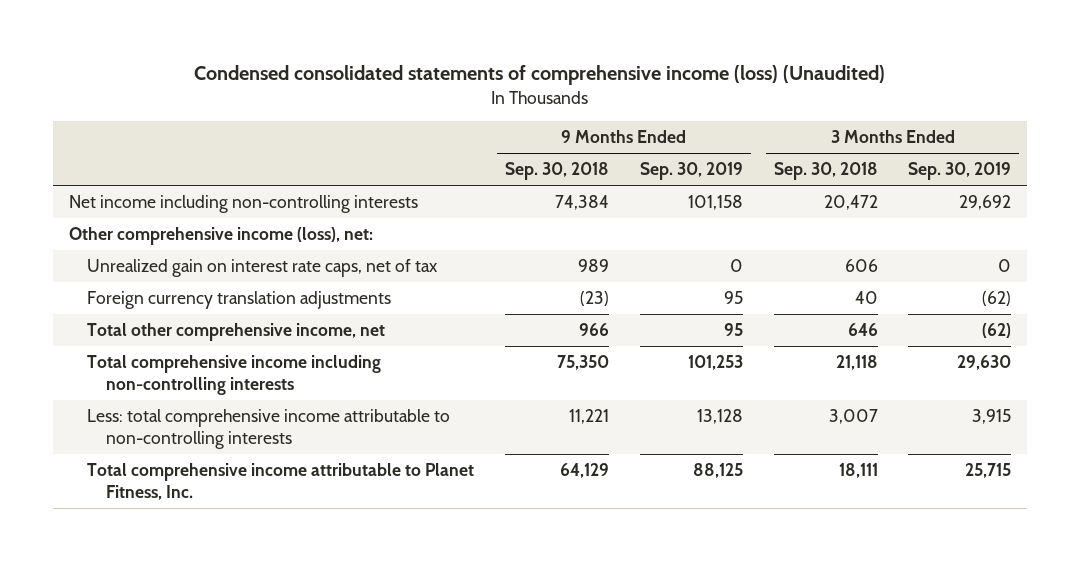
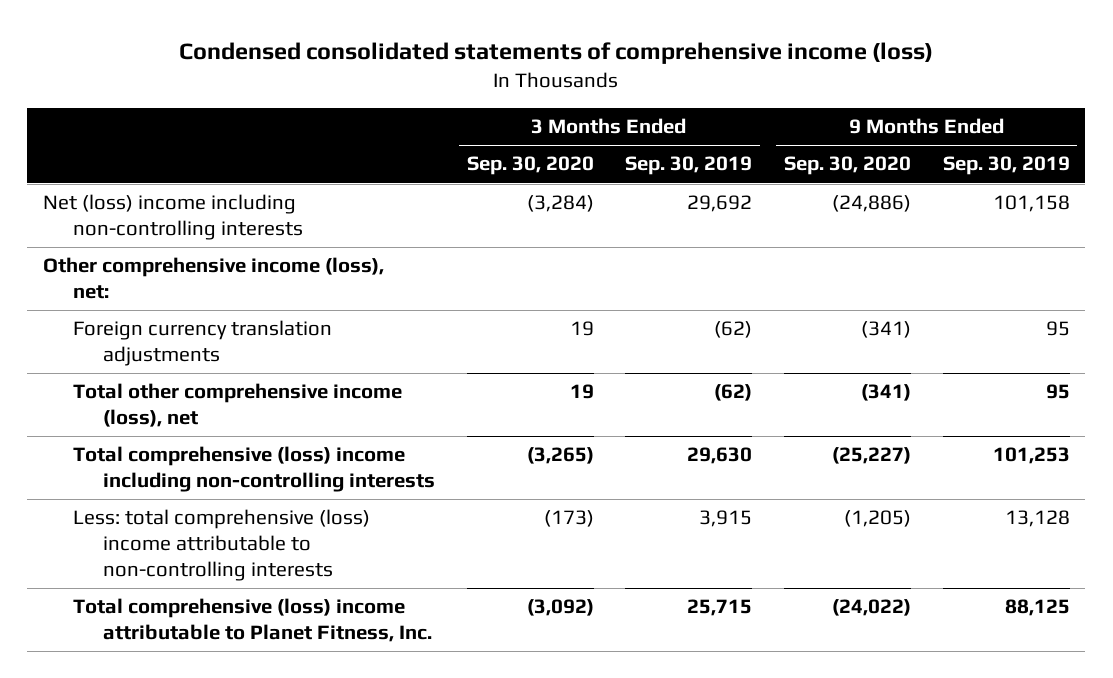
[193,65,885,86] Condensed consolidated statements of comprehensive income (loss) (Unaudited) -> [179,42,934,65] Condensed consolidated statements of comprehensive income (loss)
[505,162,610,181] Sep. 30, 2018 -> none
[773,162,878,181] Sep. 30, 2018 -> none
none -> [466,156,594,176] Sep. 30, 2020
none -> [783,156,911,176] Sep. 30, 2020
[68,195,418,214] Net income including non-controlling interests -> [43,194,304,241] Net (loss) income including non-controlling interests
[87,259,439,278] Unrealized gain on interest rate caps, net of tax -> none
[87,323,386,342] Total other comprehensive income, net -> [73,383,403,428] Total other comprehensive income (loss), net
[87,355,382,395] Total comprehensive income including non-controlling interests -> [73,446,435,493] Total comprehensive (loss) income including non-controlling interests
[87,409,451,449] Less: total comprehensive income attributable to non-controlling interests -> [73,509,371,581] Less: total comprehensive (loss) income attributable to non-controlling interests
[87,463,475,500] Total comprehensive income attributable to Planet Fitness, Inc. -> [73,598,432,643] Total comprehensive (loss) income attributable to Planet Fitness, Inc.

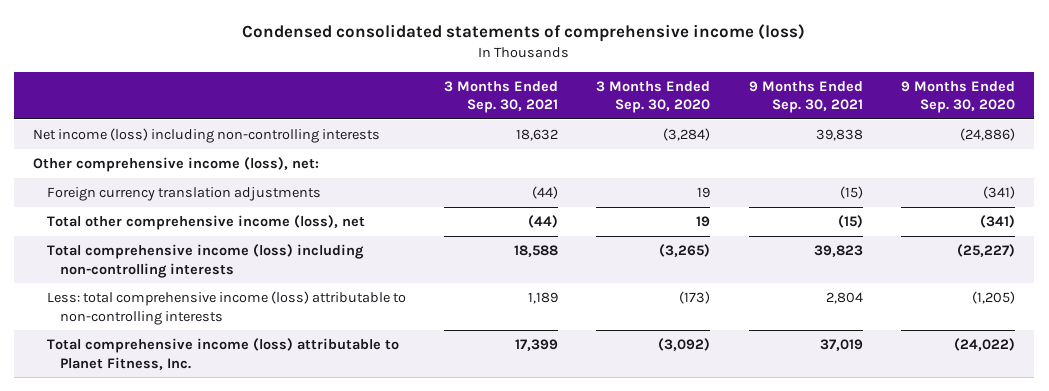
[625,156,753,176] Sep. 30, 2019 -> none
[942,156,1070,176] Sep. 30, 2019 -> none
none -> [444,80,559,114] 3 Months Ended Sep. 30, 2021
none -> [748,80,863,114] 9 Months Ended Sep. 30, 2021
[43,194,304,241] Net (loss) income including non-controlling interests -> [33,128,381,144] Net income (loss) including non-controlling interests
[73,446,435,493] Total comprehensive (loss) income including non-controlling interests -> [46,244,364,278] Total comprehensive income (loss) including non-controlling interests
[73,509,371,581] Less: total comprehensive (loss) income attributable to non-controlling interests -> [46,291,406,325] Less: total comprehensive income (loss) attributable to non-controlling interests
[73,598,432,643] Total comprehensive (loss) income attributable to Planet Fitness, Inc. -> [46,338,399,370] Total comprehensive income (loss) attributable to Planet Fitness, Inc.

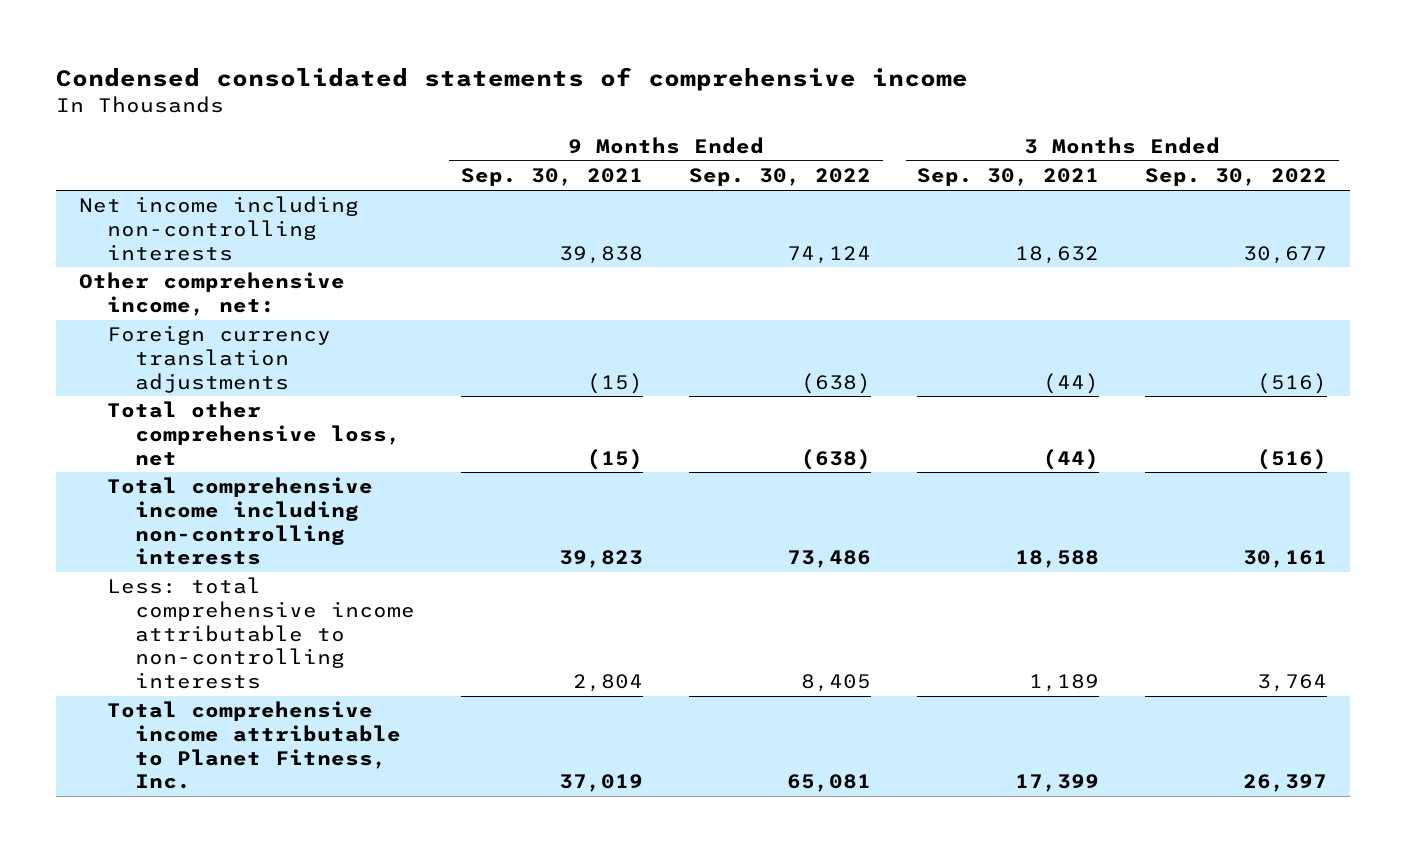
[242,24,806,43] Condensed consolidated statements of comprehensive income (loss) -> [55,67,968,92] Condensed consolidated statements of comprehensive income
[596,80,711,114] 3 Months Ended Sep. 30, 2020 -> none
[901,80,1016,114] 9 Months Ended Sep. 30, 2020 -> none
none -> [689,168,872,187] Sep. 30, 2022
none -> [1145,168,1328,187] Sep. 30, 2022
[33,128,381,144] Net income (loss) including non-controlling interests -> [79,196,360,261] Net income including non-controlling interests
[33,157,320,173] Other comprehensive income (loss), net: -> [79,272,346,317] Other comprehensive income, net:
[46,215,365,231] Total other comprehensive income (loss), net -> [106,401,401,466] Total other comprehensive loss, net
[46,244,364,278] Total comprehensive income (loss) including non-controlling interests -> [106,477,373,566] Total comprehensive income including non-controlling interests
[46,291,406,325] Less: total comprehensive income (loss) attributable to non-controlling interests -> [106,577,415,689] Less: total comprehensive income attributable to non-controlling interests
[46,338,399,370] Total comprehensive income (loss) attributable to Planet Fitness, Inc. -> [106,701,401,790] Total comprehensive income attributable to Planet Fitness, Inc.

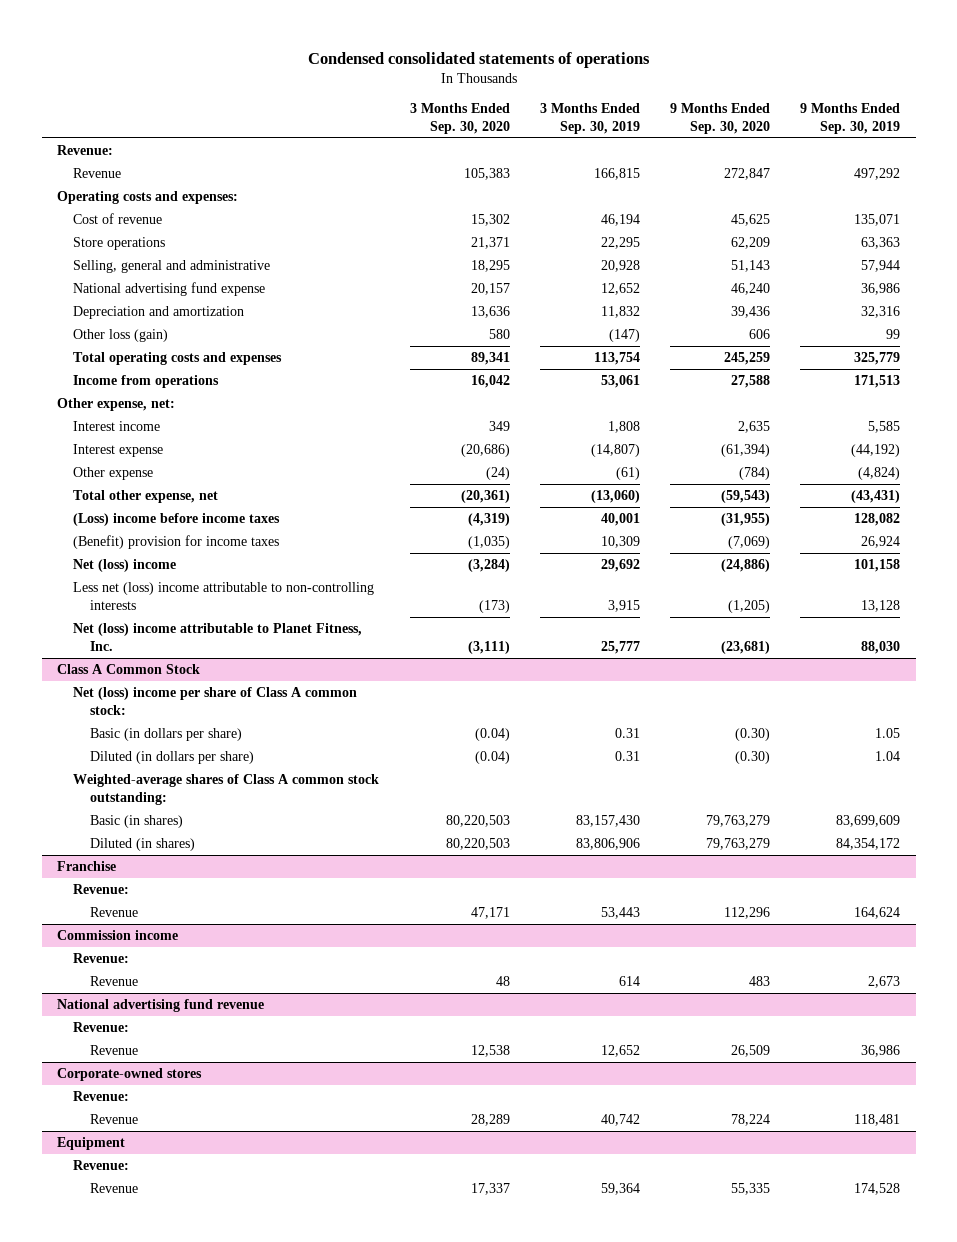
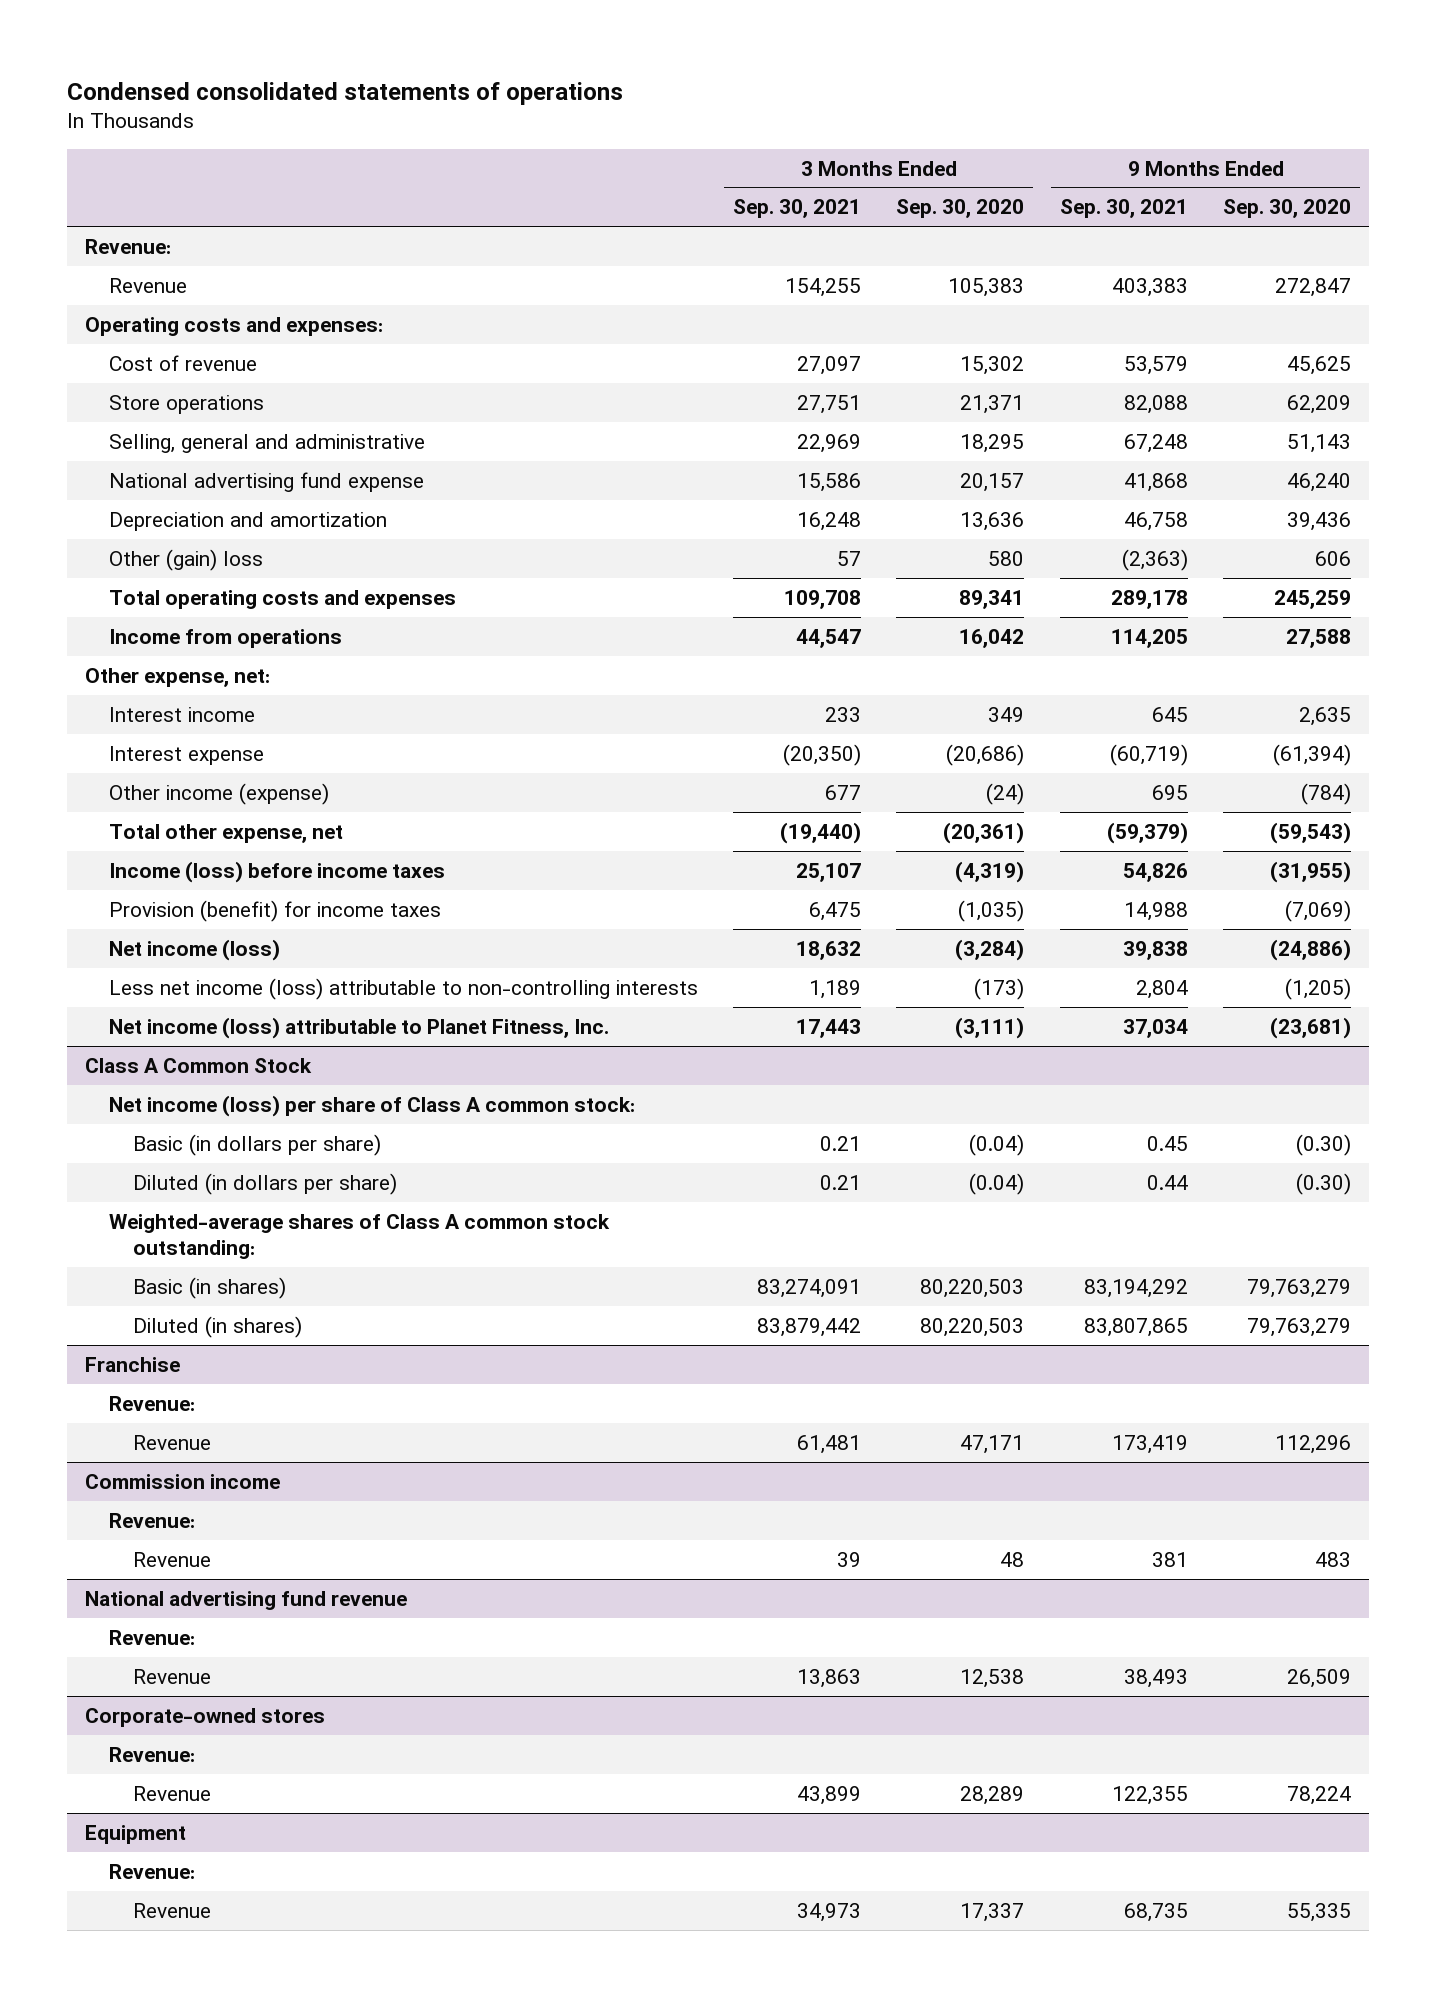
[539,103,640,135] 3 Months Ended Sep. 30, 2019 -> none
[800,103,901,135] 9 Months Ended Sep. 30, 2019 -> none
none -> [733,199,862,219] Sep. 30, 2021
none -> [1059,199,1188,219] Sep. 30, 2021
[73,328,169,342] Other loss (gain) -> [108,548,263,571] Other (gain) loss
[73,466,154,480] Other expense -> [108,782,329,805] Other income (expense)
[73,512,281,526] (Loss) income before income taxes -> [108,860,445,883] Income (loss) before income taxes
[73,534,280,549] (Benefit) provision for income taxes -> [108,899,441,922] Provision (benefit) for income taxes
[73,558,177,572] Net (loss) income -> [108,938,280,961] Net income (loss)
[73,581,375,610] Less net (loss) income attributable to non-controlling interests -> [108,977,698,1000] Less net income (loss) attributable to non-controlling interests
[73,622,363,651] Net (loss) income attributable to Planet Fitness, Inc. -> [108,1016,609,1039] Net income (loss) attributable to Planet Fitness, Inc.
[73,686,358,715] Net (loss) income per share of Class A common stock: -> [108,1094,635,1117] Net income (loss) per share of Class A common stock:

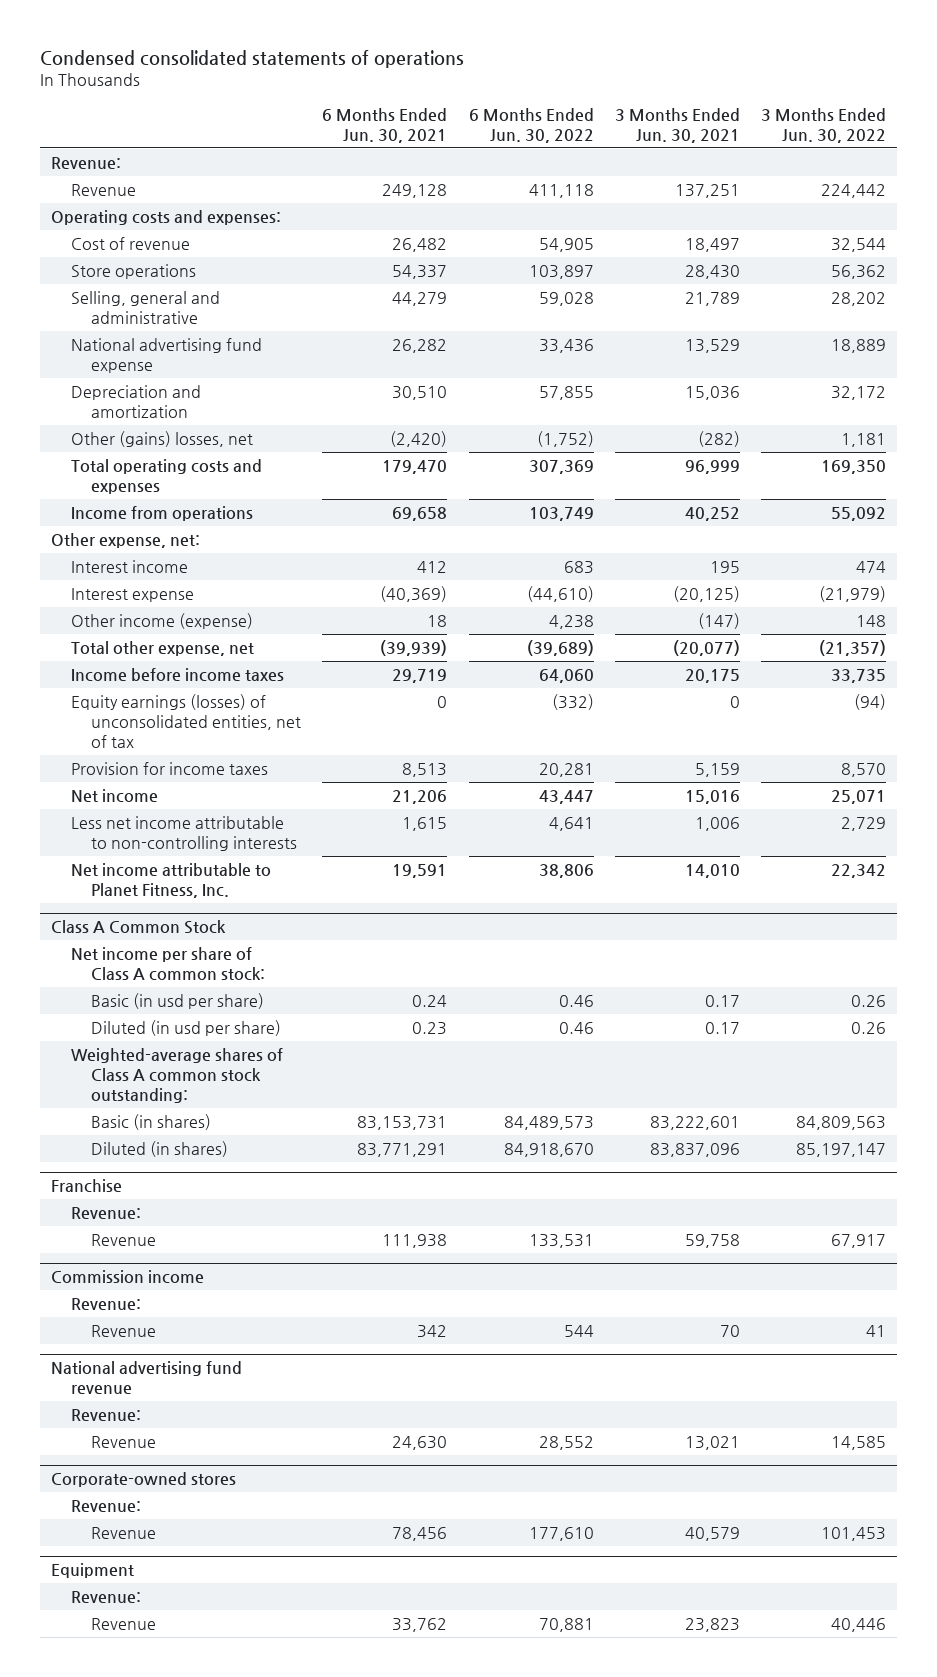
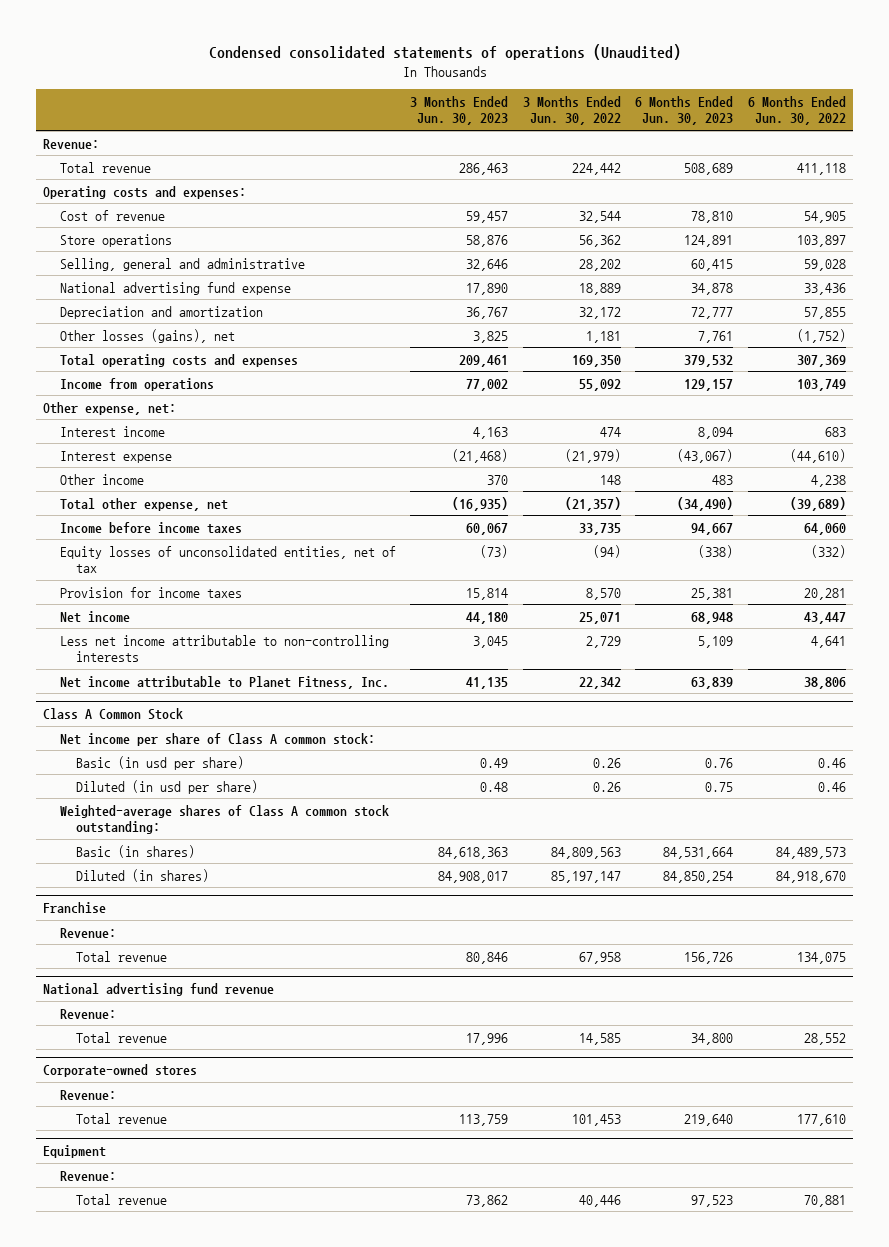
[39,50,464,69] Condensed consolidated statements of operations -> [208,44,681,61] Condensed consolidated statements of operations (Unaudited)
[322,107,448,143] 6 Months Ended Jun. 30, 2021 -> none
[614,107,740,143] 3 Months Ended Jun. 30, 2021 -> none
none -> [410,96,509,126] 3 Months Ended Jun. 30, 2023
none -> [635,96,734,126] 6 Months Ended Jun. 30, 2023
[70,183,136,196] Revenue -> [59,161,151,173] Total revenue
[70,430,253,447] Other (gains) losses, net -> [59,328,235,343] Other losses (gains), net
[70,612,253,629] Other income (expense) -> [59,473,144,485] Other income
[70,693,301,749] Equity earnings (losses) of unconsolidated entities, net of tax -> [59,545,396,573] Equity losses of unconsolidated entities, net of tax
[50,1270,204,1285] Commission income -> none
[70,1297,141,1310] Revenue: -> none
[90,1324,156,1337] Revenue -> none
[90,1233,156,1246] Revenue -> [76,950,168,962] Total revenue
[528,1233,594,1248] 133,531 -> [796,951,846,964] 134,075
[831,1233,887,1248] 67,917 -> [578,951,621,964] 67,958
[90,1435,156,1448] Revenue -> [76,1031,168,1043] Total revenue
[90,1526,156,1539] Revenue -> [76,1112,168,1124] Total revenue
[90,1617,156,1630] Revenue -> [76,1193,168,1205] Total revenue

